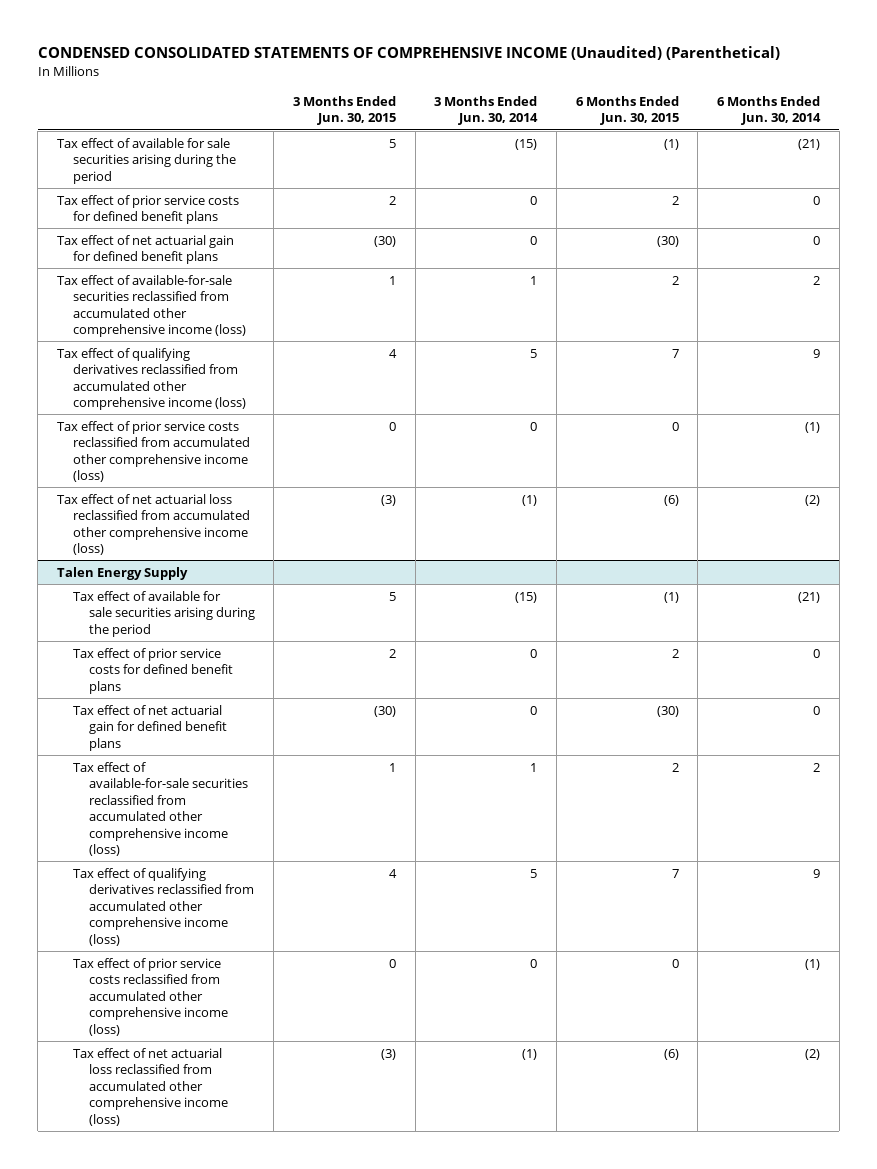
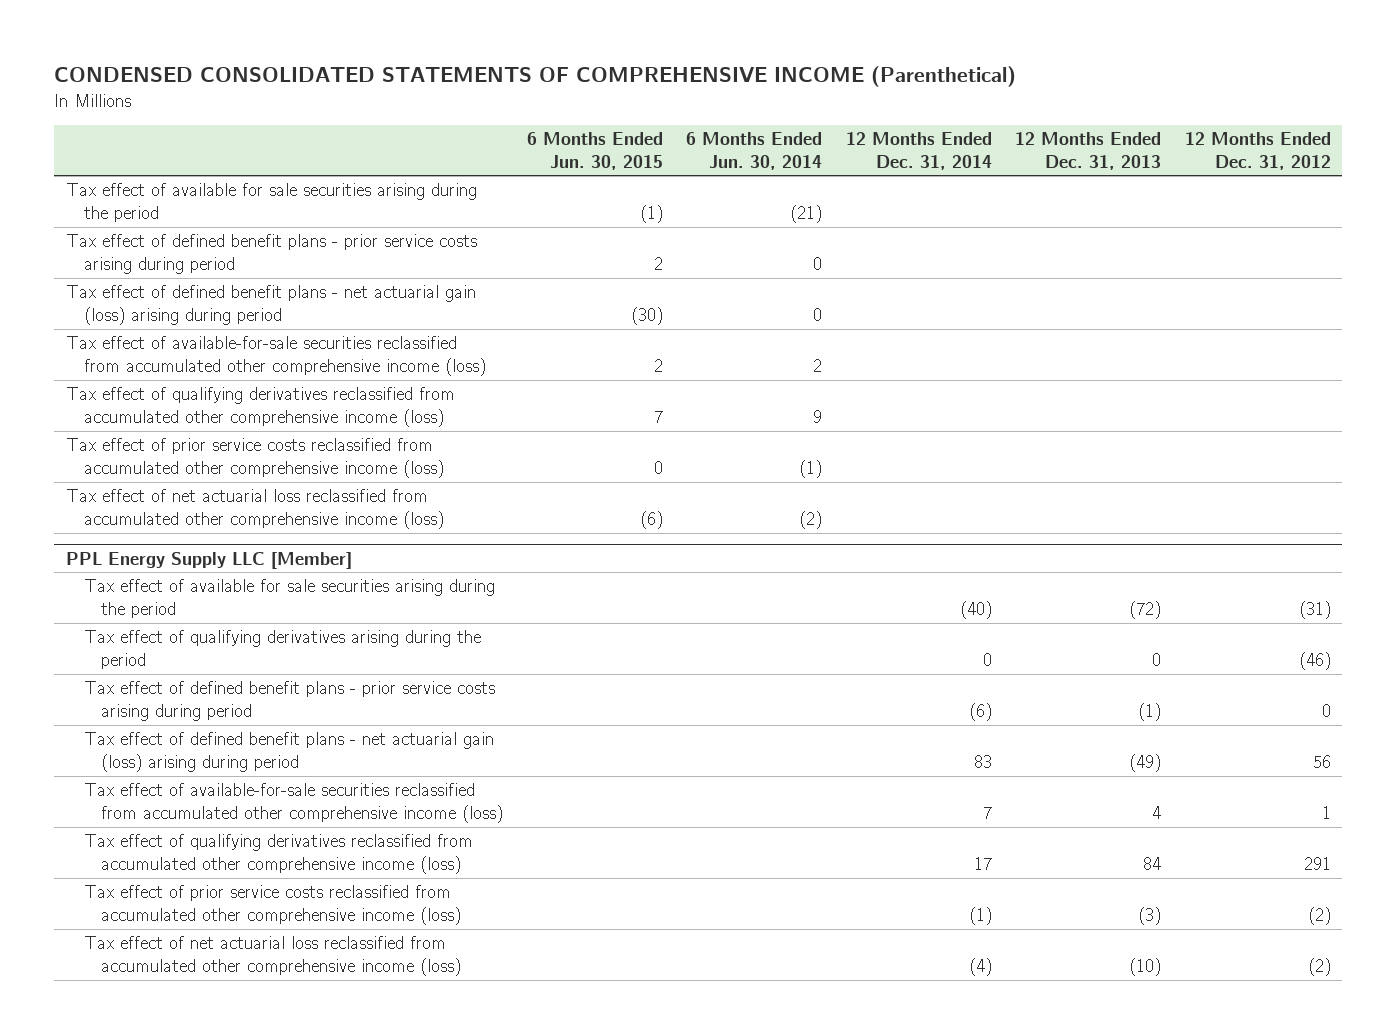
[37,46,780,61] CONDENSED CONSOLIDATED STATEMENTS OF COMPREHENSIVE INCOME (Unaudited) (Parenthetical) -> [54,66,1017,88] CONDENSED CONSOLIDATED STATEMENTS OF COMPREHENSIVE INCOME (Parenthetical)
[293,95,397,126] 3 Months Ended Jun. 30, 2015 -> none
[434,95,539,126] 3 Months Ended Jun. 30, 2014 -> none
none -> [845,131,992,170] 12 Months Ended Dec. 31, 2014
none -> [1015,131,1162,170] 12 Months Ended Dec. 31, 2013
none -> [1184,131,1331,170] 12 Months Ended Dec. 31, 2012
[56,194,239,225] Tax effect of prior service costs for defined benefit plans -> [65,234,477,275] Tax effect of defined benefit plans - prior service costs arising during period
[56,234,234,265] Tax effect of net actuarial gain for defined benefit plans -> [65,285,476,326] Tax effect of defined benefit plans - net actuarial gain (loss) arising during period
[56,566,188,580] Talen Energy Supply -> none
[72,590,255,637] Tax effect of available for sale securities arising during the period -> none
[72,647,233,694] Tax effect of prior service costs for defined benefit plans -> none
[72,704,227,751] Tax effect of net actuarial gain for defined benefit plans -> none
[72,761,248,857] Tax effect of available-for-sale securities reclassified from accumulated other comprehensive income (loss) -> none
[72,867,254,946] Tax effect of qualifying derivatives reclassified from accumulated other comprehensive income (loss) -> none
[72,957,228,1036] Tax effect of prior service costs reclassified from accumulated other comprehensive income (loss) -> none
[72,1047,228,1126] Tax effect of net actuarial loss reclassified from accumulated other comprehensive income (loss) -> none
none -> [65,551,352,569] PPL Energy Supply LLC [Member]
none -> [83,579,495,619] Tax effect of available for sale securities arising during the period
none -> [83,630,481,670] Tax effect of qualifying derivatives arising during the period
none -> [83,681,495,722] Tax effect of defined benefit plans - prior service costs arising during period
none -> [83,732,494,773] Tax effect of defined benefit plans - net actuarial gain (loss) arising during period
none -> [83,783,504,824] Tax effect of available-for-sale securities reclassified from accumulated other comprehensive income (loss)
none -> [83,834,473,875] Tax effect of qualifying derivatives reclassified from accumulated other comprehensive income (loss)
none -> [83,885,462,926] Tax effect of prior service costs reclassified from accumulated other comprehensive income (loss)
none -> [83,936,462,977] Tax effect of net actuarial loss reclassified from accumulated other comprehensive income (loss)

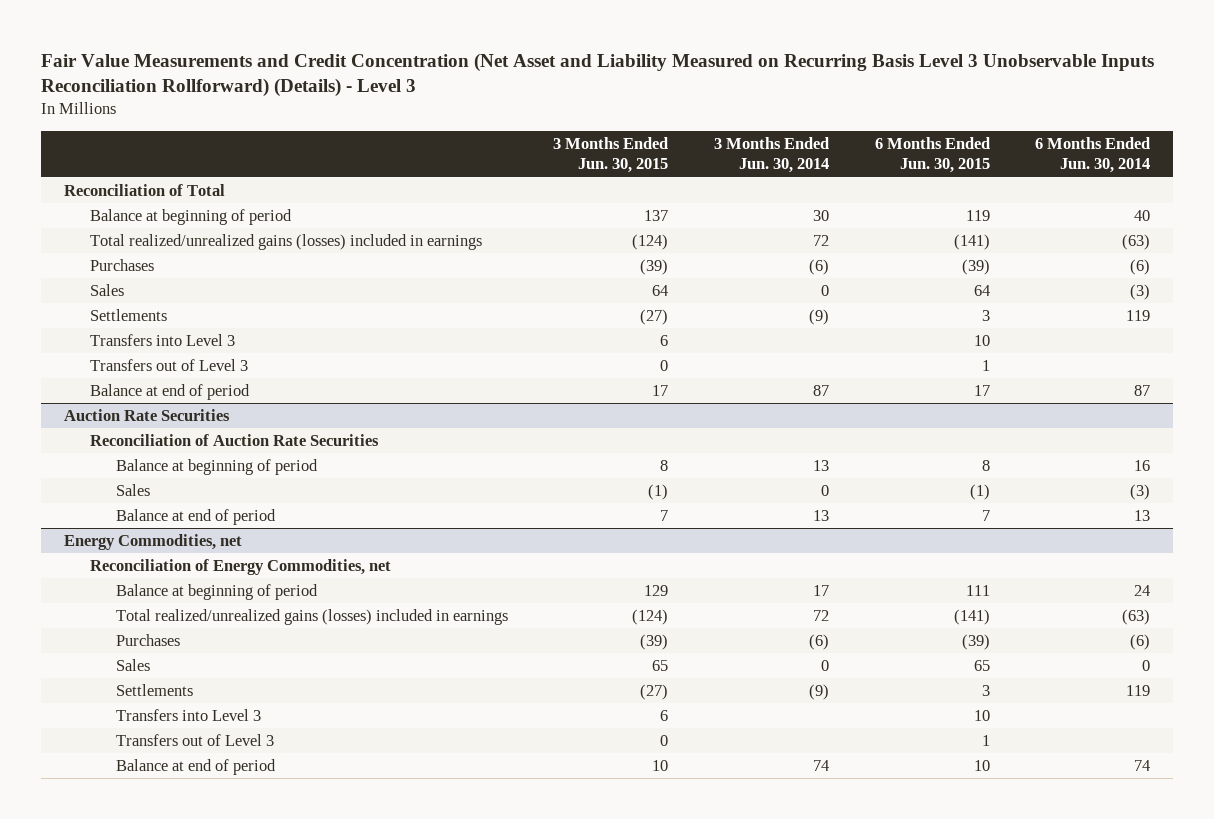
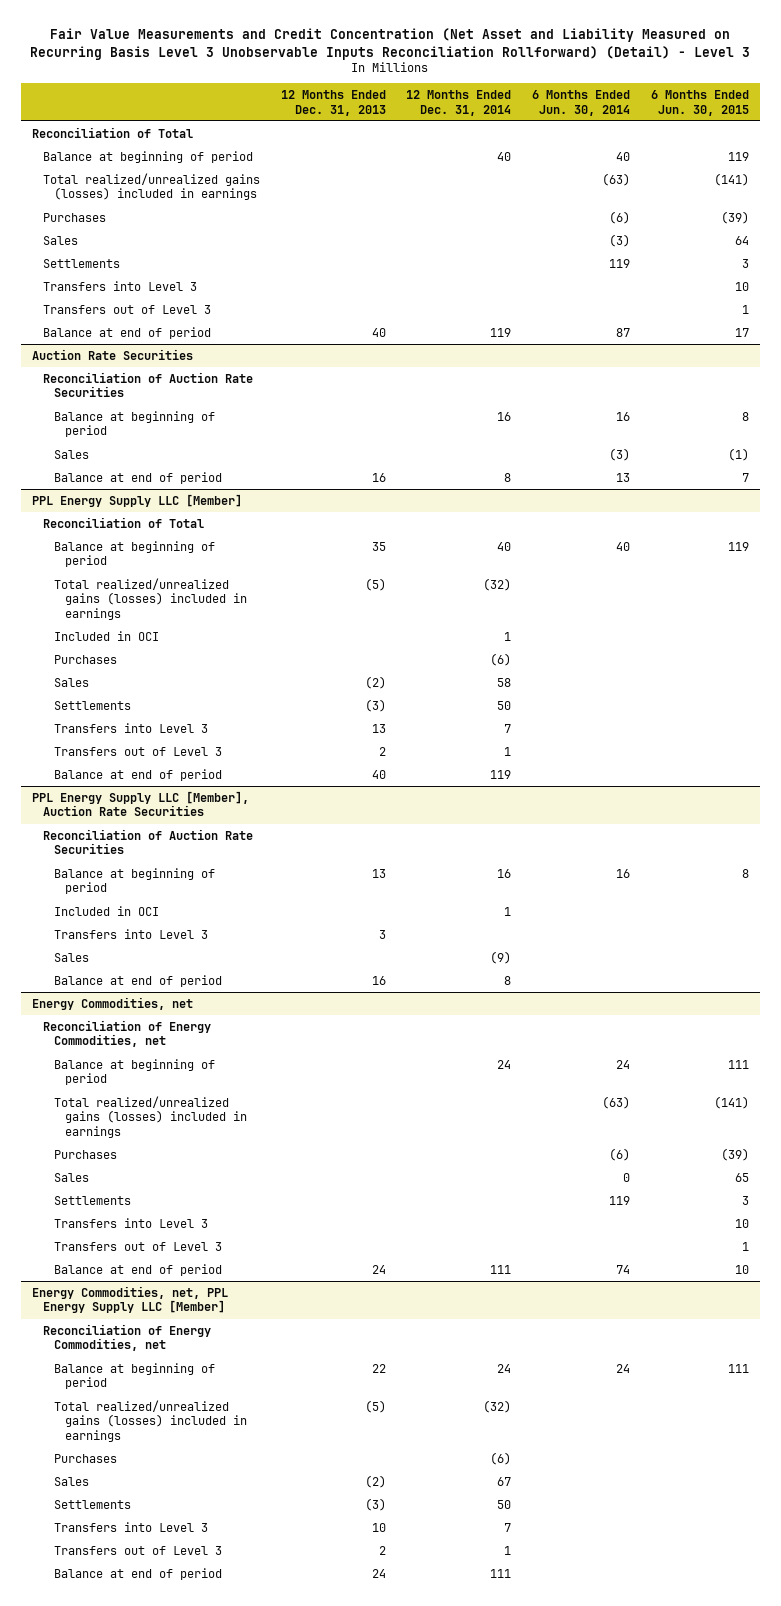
[41,52,1155,98] Fair Value Measurements and Credit Concentration (Net Asset and Liability Measured on Recurring Basis Level 3 Unobservable Inputs Reconciliation Rollforward) (Details) - Level 3 -> [30,27,751,60] Fair Value Measurements and Credit Concentration (Net Asset and Liability Measured on Recurring Basis Level 3 Unobservable Inputs Reconciliation Rollforward) (Detail) - Level 3
[553,136,669,174] 3 Months Ended Jun. 30, 2015 -> none
[714,136,830,174] 3 Months Ended Jun. 30, 2014 -> none
none -> [280,89,386,116] 12 Months Ended Dec. 31, 2013
none -> [406,89,512,116] 12 Months Ended Dec. 31, 2014
none -> [31,493,242,507] PPL Energy Supply LLC [Member]
none -> [42,516,204,528] Reconciliation of Total
none -> [53,540,215,568] Balance at beginning of period
none -> [53,577,247,620] Total realized/unrealized gains (losses) included in earnings
none -> [53,630,159,641] Included in OCI
none -> [53,654,117,664] Purchases
none -> [53,677,89,687] Sales
none -> [53,700,131,710] Settlements
none -> [53,722,208,733] Transfers into Level 3
none -> [53,746,222,756] Transfers out of Level 3
none -> [53,768,222,781] Balance at end of period
none -> [31,790,249,817] PPL Energy Supply LLC [Member], Auction Rate Securities
none -> [42,828,253,855] Reconciliation of Auction Rate Securities
none -> [53,867,215,895] Balance at beginning of period
none -> [53,905,159,916] Included in OCI
none -> [53,928,208,939] Transfers into Level 3
none -> [53,952,89,962] Sales
none -> [53,974,222,987] Balance at end of period
none -> [31,1285,228,1314] Energy Commodities, net, PPL Energy Supply LLC [Member]
none -> [42,1323,211,1352] Reconciliation of Energy Commodities, net
none -> [53,1362,215,1390] Balance at beginning of period
none -> [53,1399,247,1442] Total realized/unrealized gains (losses) included in earnings
none -> [53,1453,117,1463] Purchases
none -> [53,1476,89,1486] Sales
none -> [53,1499,131,1509] Settlements
none -> [53,1521,208,1532] Transfers into Level 3
none -> [53,1545,222,1555] Transfers out of Level 3
none -> [53,1567,222,1580] Balance at end of period

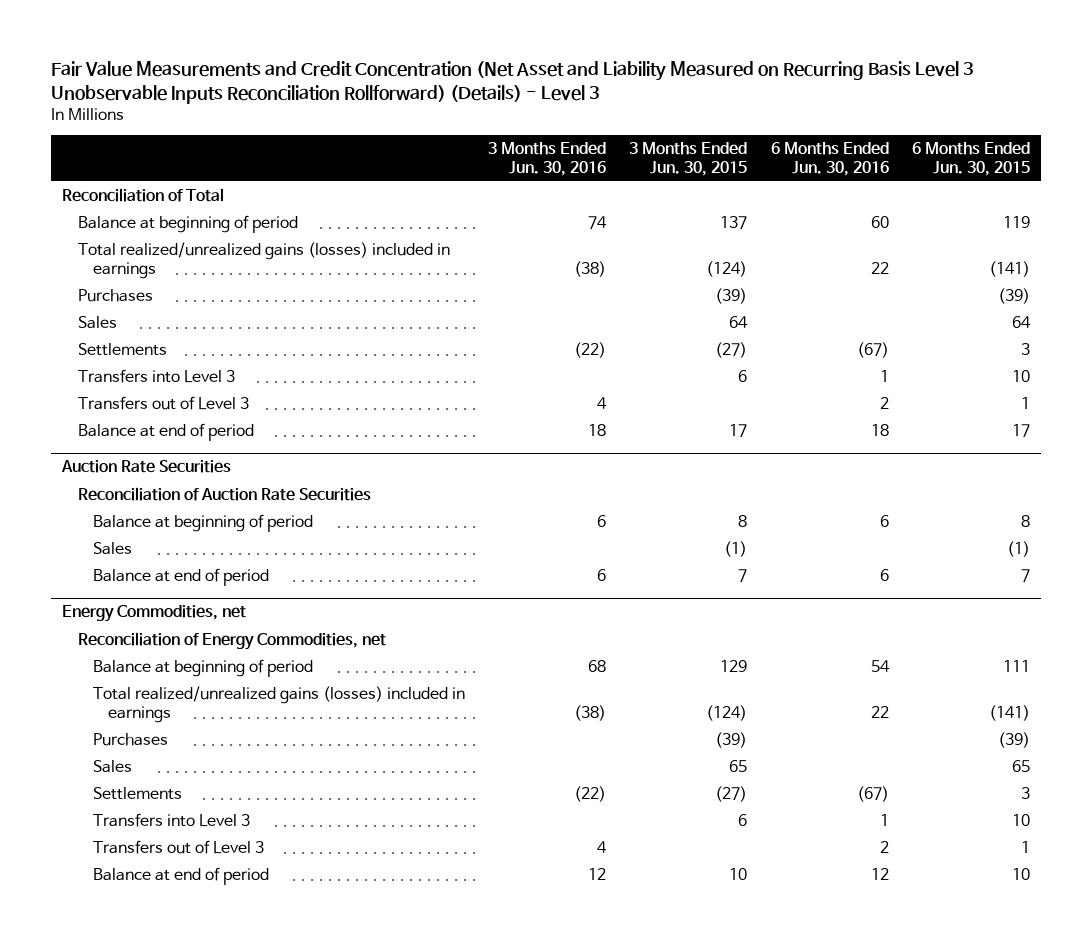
[30,27,751,60] Fair Value Measurements and Credit Concentration (Net Asset and Liability Measured on Recurring Basis Level 3 Unobservable Inputs Reconciliation Rollforward) (Detail) - Level 3 -> [50,60,974,104] Fair Value Measurements and Credit Concentration (Net Asset and Liability Measured on Recurring Basis Level 3 Unobservable Inputs Reconciliation Rollforward) (Details) - Level 3
[280,89,386,116] 12 Months Ended Dec. 31, 2013 -> none
[406,89,512,116] 12 Months Ended Dec. 31, 2014 -> none
[532,89,631,116] 6 Months Ended Jun. 30, 2014 -> none
none -> [488,142,607,176] 3 Months Ended Jun. 30, 2016
none -> [629,142,748,176] 3 Months Ended Jun. 30, 2015
none -> [770,142,889,176] 6 Months Ended Jun. 30, 2016
[31,493,242,507] PPL Energy Supply LLC [Member] -> none
[42,516,204,528] Reconciliation of Total -> none
[53,540,215,568] Balance at beginning of period -> none
[53,577,247,620] Total realized/unrealized gains (losses) included in earnings -> none
[53,630,159,641] Included in OCI -> none
[53,654,117,664] Purchases -> none
[53,677,89,687] Sales -> none
[53,700,131,710] Settlements -> none
[53,722,208,733] Transfers into Level 3 -> none
[53,746,222,756] Transfers out of Level 3 -> none
[53,768,222,781] Balance at end of period -> none
[31,790,249,817] PPL Energy Supply LLC [Member], Auction Rate Securities -> none
[42,828,253,855] Reconciliation of Auction Rate Securities -> none
[53,867,215,895] Balance at beginning of period -> none
[53,905,159,916] Included in OCI -> none
[53,928,208,939] Transfers into Level 3 -> none
[53,952,89,962] Sales -> none
[53,974,222,987] Balance at end of period -> none
[31,1285,228,1314] Energy Commodities, net, PPL Energy Supply LLC [Member] -> none
[42,1323,211,1352] Reconciliation of Energy Commodities, net -> none
[53,1362,215,1390] Balance at beginning of period -> none
[53,1399,247,1442] Total realized/unrealized gains (losses) included in earnings -> none
[53,1453,117,1463] Purchases -> none
[53,1476,89,1486] Sales -> none
[53,1499,131,1509] Settlements -> none
[53,1521,208,1532] Transfers into Level 3 -> none
[53,1545,222,1555] Transfers out of Level 3 -> none
[53,1567,222,1580] Balance at end of period -> none

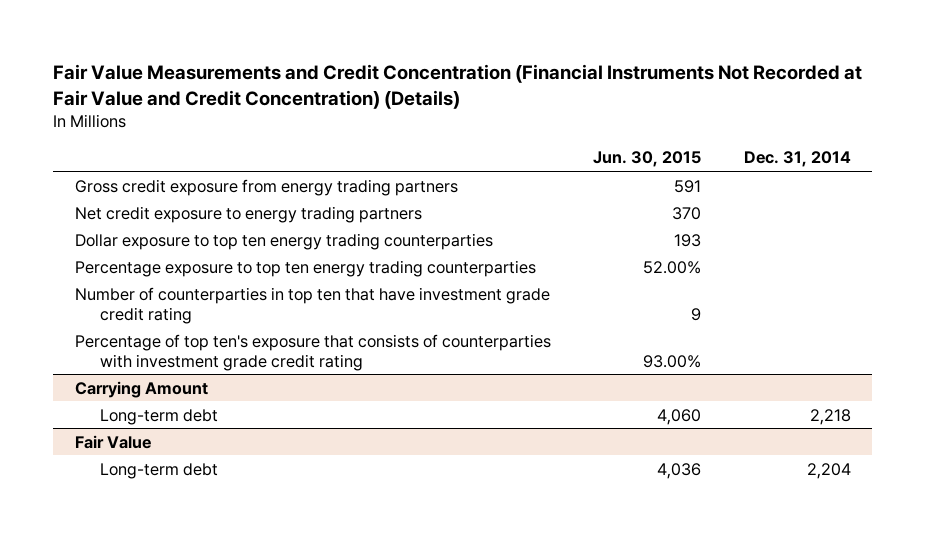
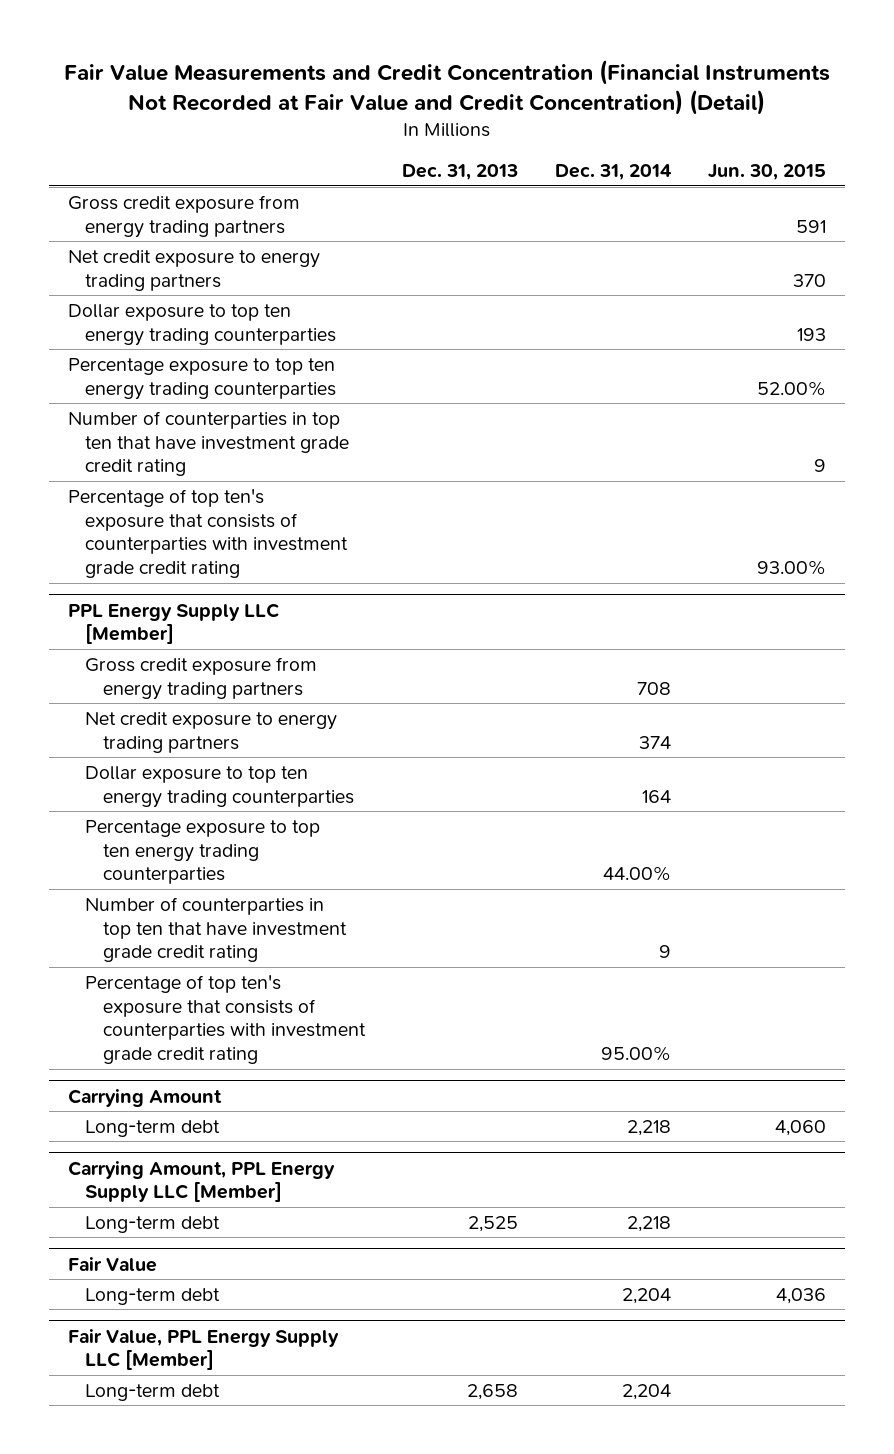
[53,64,863,109] Fair Value Measurements and Credit Concentration (Financial Instruments Not Recorded at Fair Value and Credit Concentration) (Details) -> [64,59,831,115] Fair Value Measurements and Credit Concentration (Financial Instruments Not Recorded at Fair Value and Credit Concentration) (Detail)
none -> [402,164,519,181] Dec. 31, 2013
none -> [67,602,280,645] PPL Energy Supply LLC [Member]
none -> [85,656,318,700] Gross credit exposure from energy trading partners
none -> [85,711,338,753] Net credit exposure to energy trading partners
none -> [85,765,354,808] Dollar exposure to top ten energy trading counterparties
none -> [85,819,321,885] Percentage exposure to top ten energy trading counterparties
none -> [85,896,347,963] Number of counterparties in top ten that have investment grade credit rating
none -> [85,974,366,1065] Percentage of top ten's exposure that consists of counterparties with investment grade credit rating
none -> [67,1160,335,1203] Carrying Amount, PPL Energy Supply LLC [Member]
none -> [85,1215,221,1233] Long-term debt
none -> [67,1328,339,1371] Fair Value, PPL Energy Supply LLC [Member]
none -> [85,1383,221,1401] Long-term debt

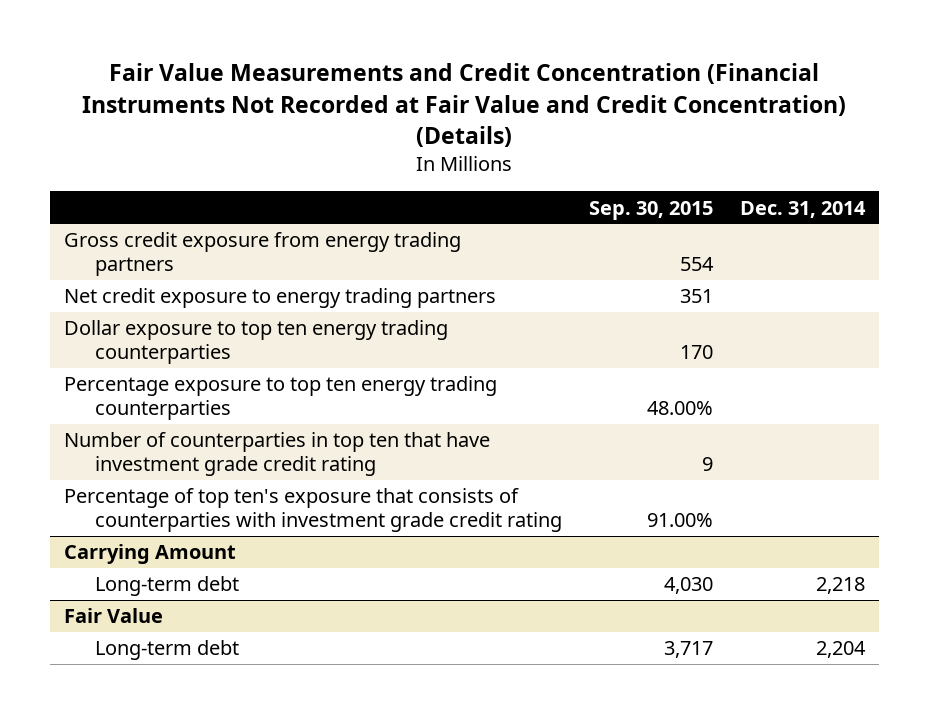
[64,59,831,115] Fair Value Measurements and Credit Concentration (Financial Instruments Not Recorded at Fair Value and Credit Concentration) (Detail) -> [82,63,847,148] Fair Value Measurements and Credit Concentration (Financial Instruments Not Recorded at Fair Value and Credit Concentration) (Details)
[402,164,519,181] Dec. 31, 2013 -> none
[708,164,827,181] Jun. 30, 2015 -> none
none -> [589,200,714,220] Sep. 30, 2015
[67,602,280,645] PPL Energy Supply LLC [Member] -> none
[85,656,318,700] Gross credit exposure from energy trading partners -> none
[85,711,338,753] Net credit exposure to energy trading partners -> none
[85,765,354,808] Dollar exposure to top ten energy trading counterparties -> none
[85,819,321,885] Percentage exposure to top ten energy trading counterparties -> none
[85,896,347,963] Number of counterparties in top ten that have investment grade credit rating -> none
[85,974,366,1065] Percentage of top ten's exposure that consists of counterparties with investment grade credit rating -> none
[67,1160,335,1203] Carrying Amount, PPL Energy Supply LLC [Member] -> none
[85,1215,221,1233] Long-term debt -> none
[67,1328,339,1371] Fair Value, PPL Energy Supply LLC [Member] -> none
[85,1383,221,1401] Long-term debt -> none

